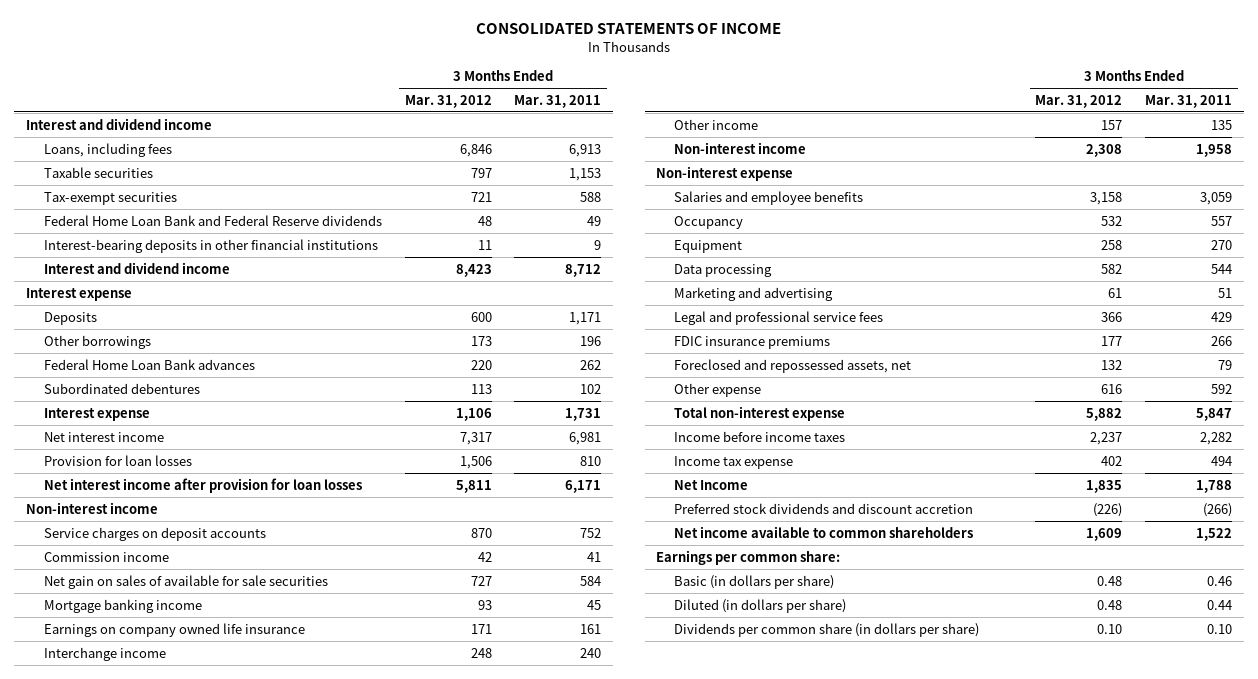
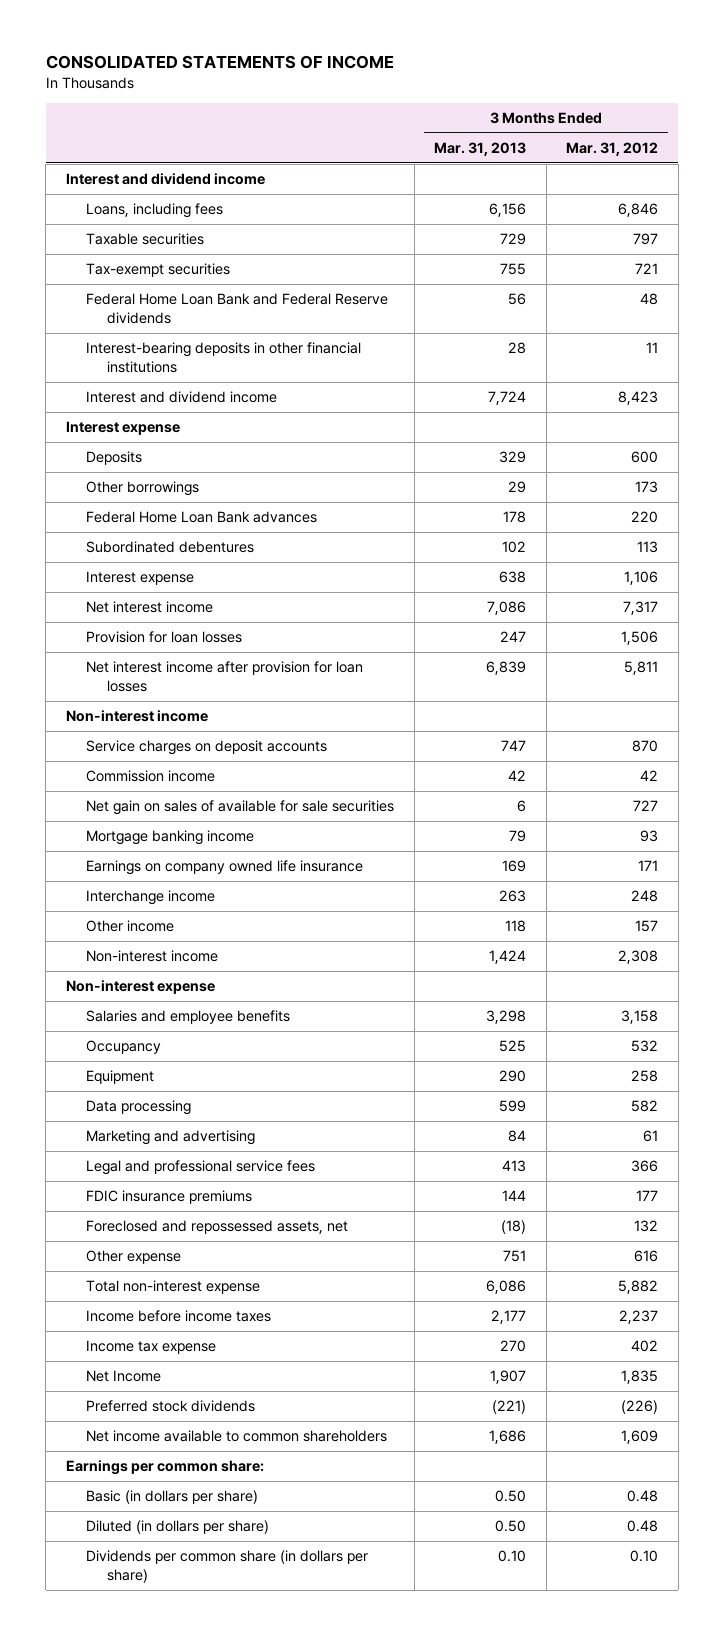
[514,94,602,108] Mar. 31, 2011 -> none
none -> [434,141,527,156] Mar. 31, 2013
[674,502,974,514] Preferred stock dividends and discount accretion -> [86,1400,256,1413] Preferred stock dividends

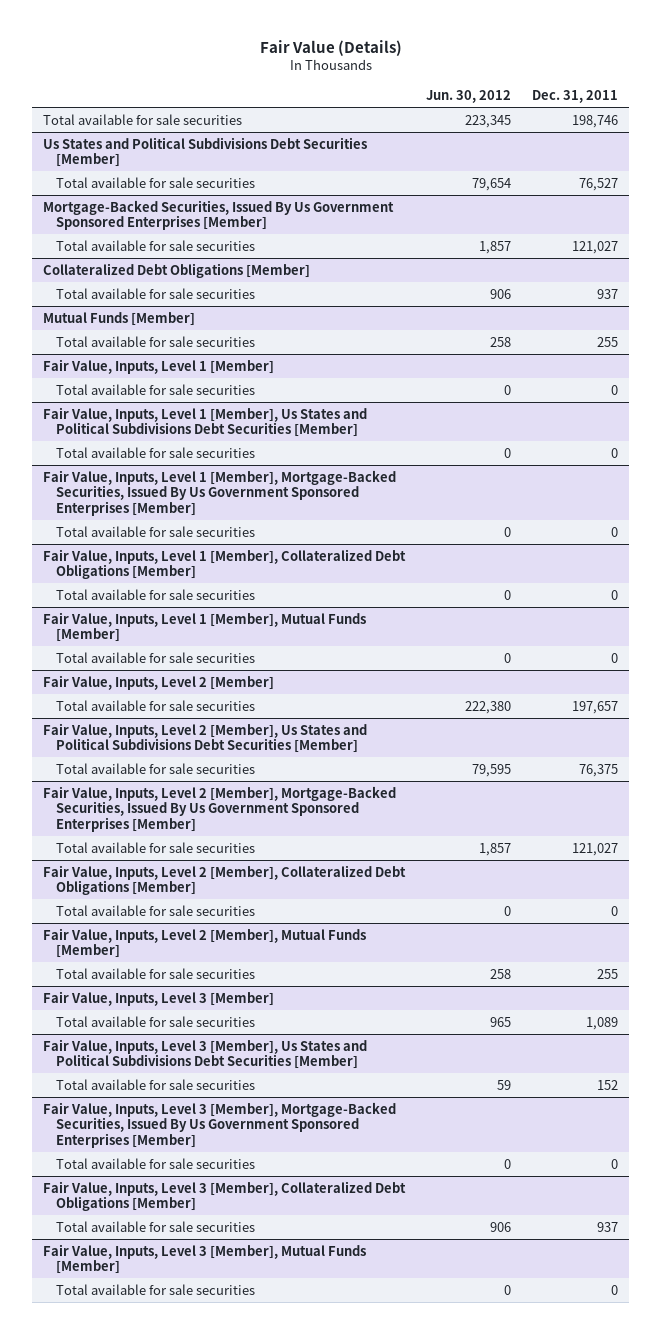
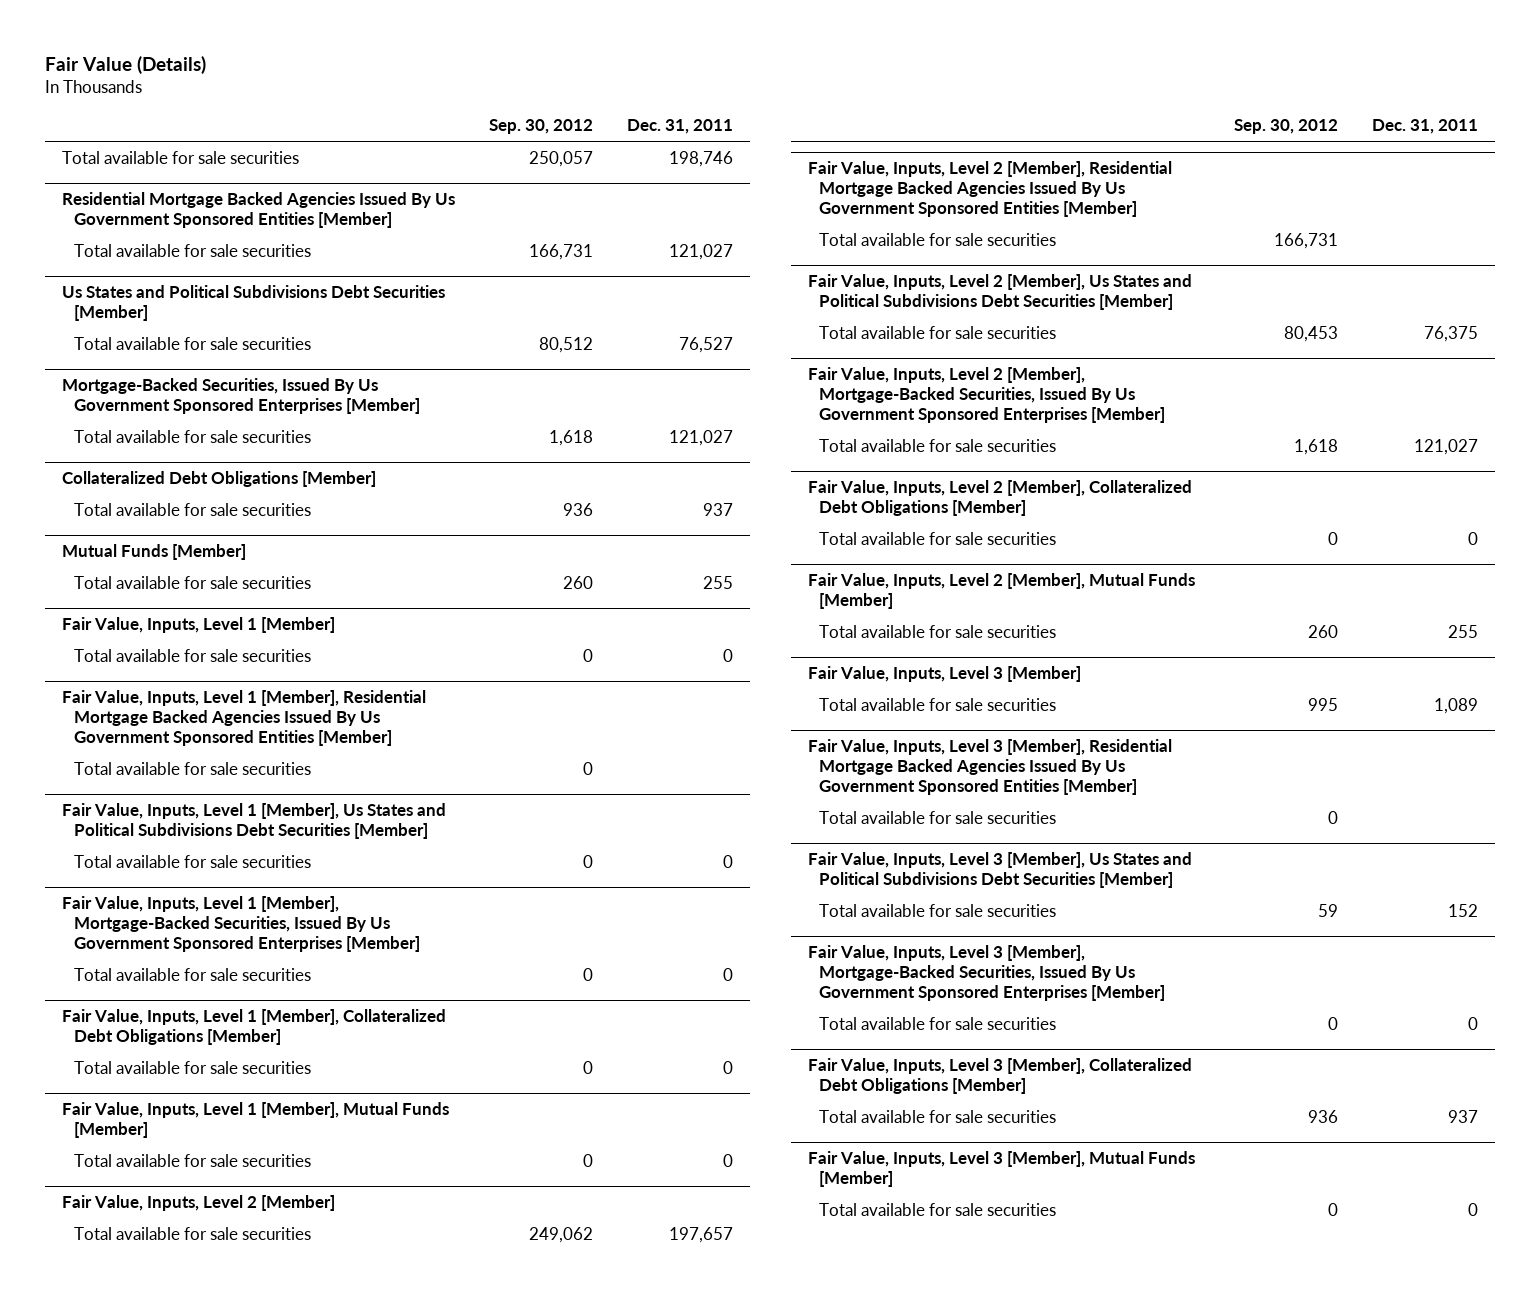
[426,89,512,103] Jun. 30, 2012 -> none
none -> [488,119,593,135] Sep. 30, 2012
none -> [62,191,456,229] Residential Mortgage Backed Agencies Issued By Us Government Sponsored Entities [Member]
none -> [73,243,311,257] Total available for sale securities
none -> [62,689,427,747] Fair Value, Inputs, Level 1 [Member], Residential Mortgage Backed Agencies Issued By Us Government Sponsored Entities [Member]
none -> [73,761,311,775] Total available for sale securities
none -> [807,160,1172,218] Fair Value, Inputs, Level 2 [Member], Residential Mortgage Backed Agencies Issued By Us Government Sponsored Entities [Member]
none -> [819,232,1057,246] Total available for sale securities
none -> [807,738,1172,796] Fair Value, Inputs, Level 3 [Member], Residential Mortgage Backed Agencies Issued By Us Government Sponsored Entities [Member]
none -> [819,810,1057,824] Total available for sale securities

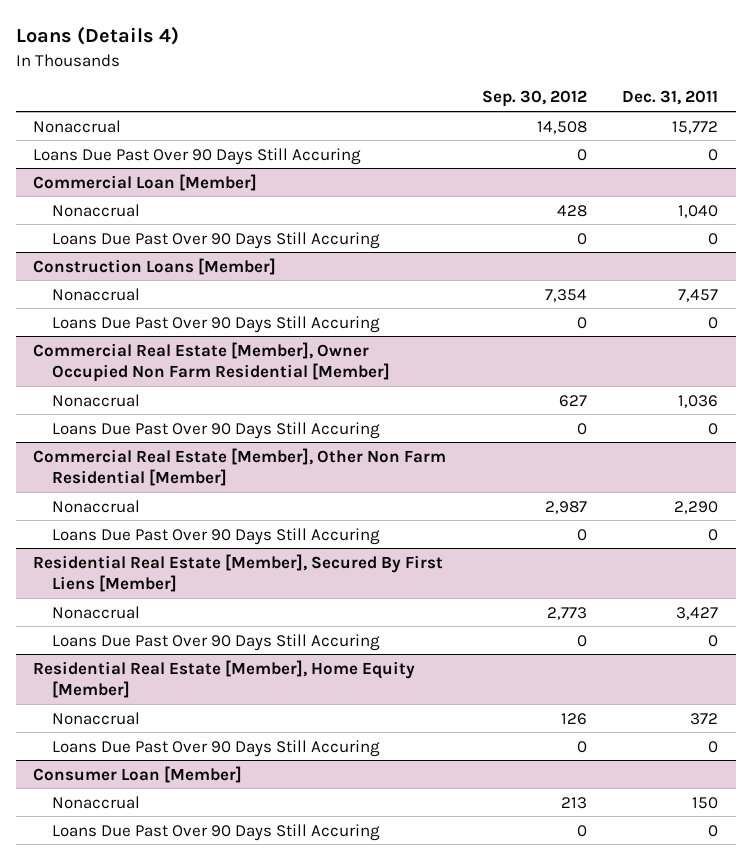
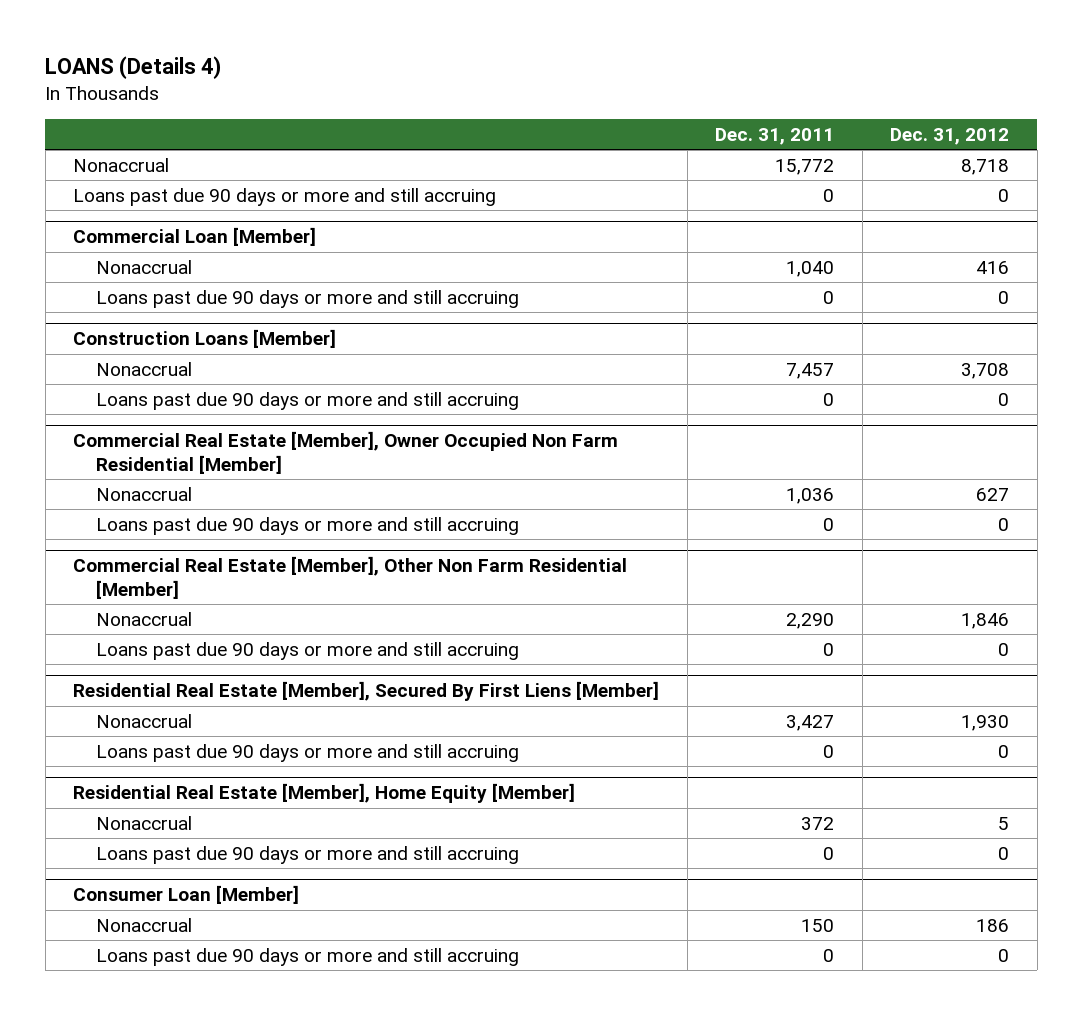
[15,26,179,46] Loans (Details 4) -> [45,56,222,80] LOANS (Details 4)
[481,90,587,108] Sep. 30, 2012 -> none
none -> [890,127,1010,145] Dec. 31, 2012
[33,147,362,165] Loans Due Past Over 90 Days Still Accuring -> [73,187,497,206] Loans past due 90 days or more and still accruing
[51,231,380,249] Loans Due Past Over 90 Days Still Accuring -> [96,289,520,308] Loans past due 90 days or more and still accruing
[51,315,380,333] Loans Due Past Over 90 Days Still Accuring -> [96,391,520,410] Loans past due 90 days or more and still accruing
[51,421,380,439] Loans Due Past Over 90 Days Still Accuring -> [96,516,520,535] Loans past due 90 days or more and still accruing
[51,527,380,545] Loans Due Past Over 90 Days Still Accuring -> [96,641,520,660] Loans past due 90 days or more and still accruing
[51,633,380,651] Loans Due Past Over 90 Days Still Accuring -> [96,743,520,762] Loans past due 90 days or more and still accruing
[51,739,380,757] Loans Due Past Over 90 Days Still Accuring -> [96,845,520,864] Loans past due 90 days or more and still accruing
[51,823,380,841] Loans Due Past Over 90 Days Still Accuring -> [96,947,520,966] Loans past due 90 days or more and still accruing

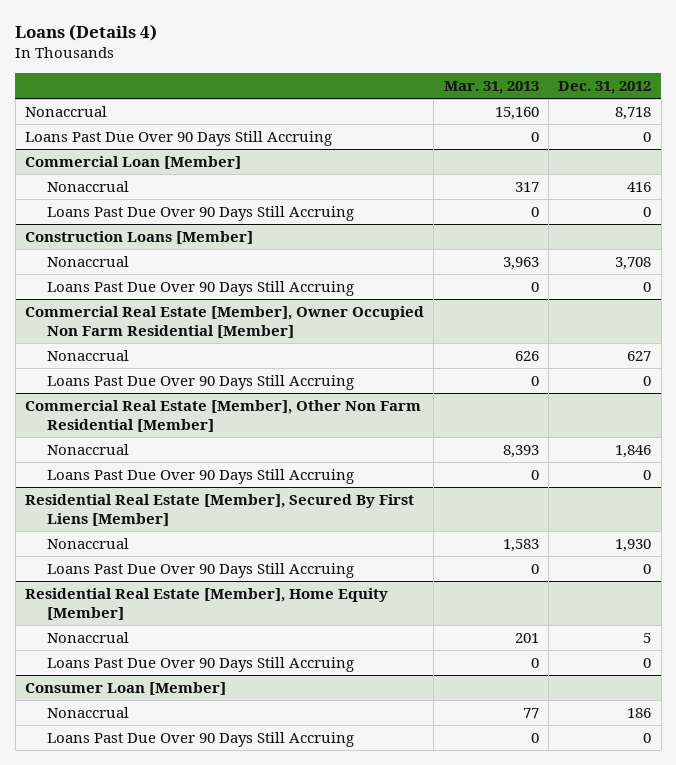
[45,56,222,80] LOANS (Details 4) -> [15,24,158,42] Loans (Details 4)
[715,127,835,145] Dec. 31, 2011 -> none
none -> [443,81,539,95] Mar. 31, 2013
[73,187,497,206] Loans past due 90 days or more and still accruing -> [24,130,332,146] Loans Past Due Over 90 Days Still Accruing
[96,289,520,308] Loans past due 90 days or more and still accruing -> [46,205,354,221] Loans Past Due Over 90 Days Still Accruing
[96,391,520,410] Loans past due 90 days or more and still accruing -> [46,280,354,296] Loans Past Due Over 90 Days Still Accruing
[96,516,520,535] Loans past due 90 days or more and still accruing -> [46,374,354,390] Loans Past Due Over 90 Days Still Accruing
[96,641,520,660] Loans past due 90 days or more and still accruing -> [46,468,354,484] Loans Past Due Over 90 Days Still Accruing
[96,743,520,762] Loans past due 90 days or more and still accruing -> [46,562,354,578] Loans Past Due Over 90 Days Still Accruing
[96,845,520,864] Loans past due 90 days or more and still accruing -> [46,656,354,672] Loans Past Due Over 90 Days Still Accruing
[96,947,520,966] Loans past due 90 days or more and still accruing -> [46,731,354,747] Loans Past Due Over 90 Days Still Accruing

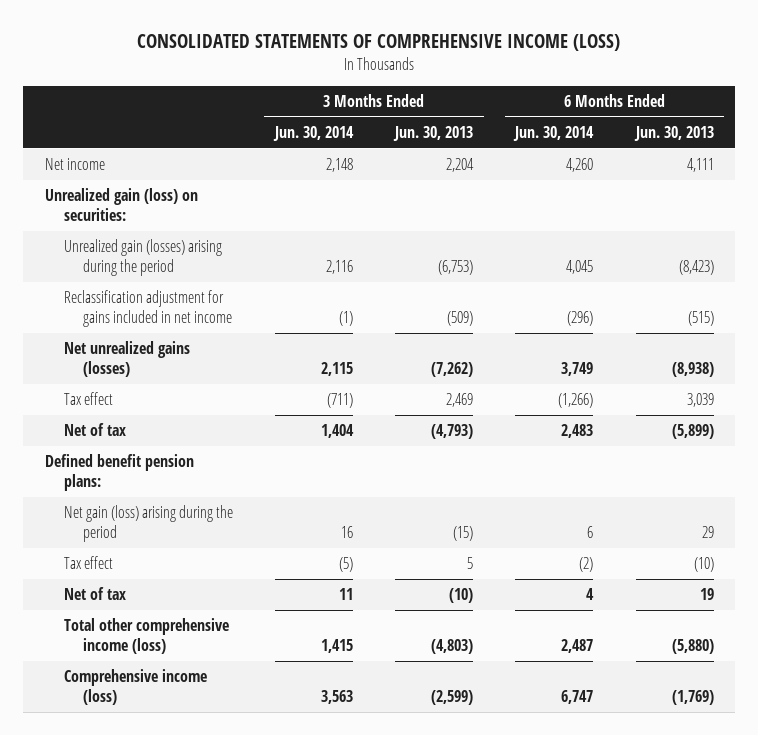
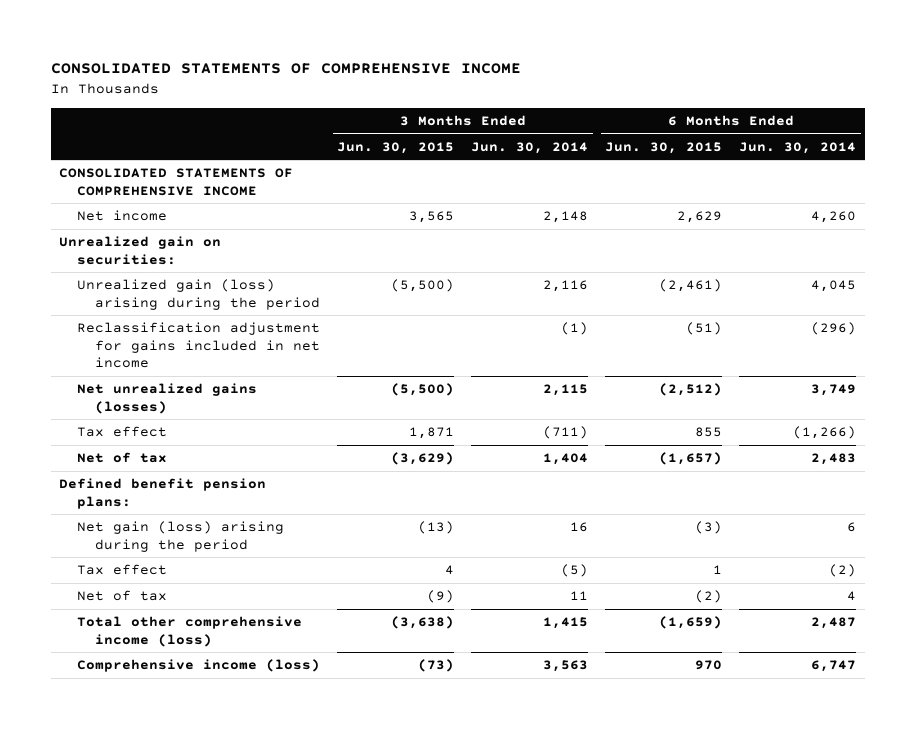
[137,34,621,52] CONSOLIDATED STATEMENTS OF COMPREHENSIVE INCOME (LOSS) -> [50,63,521,75] CONSOLIDATED STATEMENTS OF COMPREHENSIVE INCOME
[393,125,474,141] Jun. 30, 2013 -> none
[633,125,714,141] Jun. 30, 2013 -> none
none -> [337,141,455,154] Jun. 30, 2015
none -> [605,141,723,154] Jun. 30, 2015
none -> [59,168,294,196] CONSOLIDATED STATEMENTS OF COMPREHENSIVE INCOME
[44,188,198,222] Unrealized gain (loss) on securities: -> [59,236,222,265] Unrealized gain on securities:
[63,239,222,277] Unrealized gain (losses) arising during the period -> [77,279,321,310] Unrealized gain (loss) arising during the period

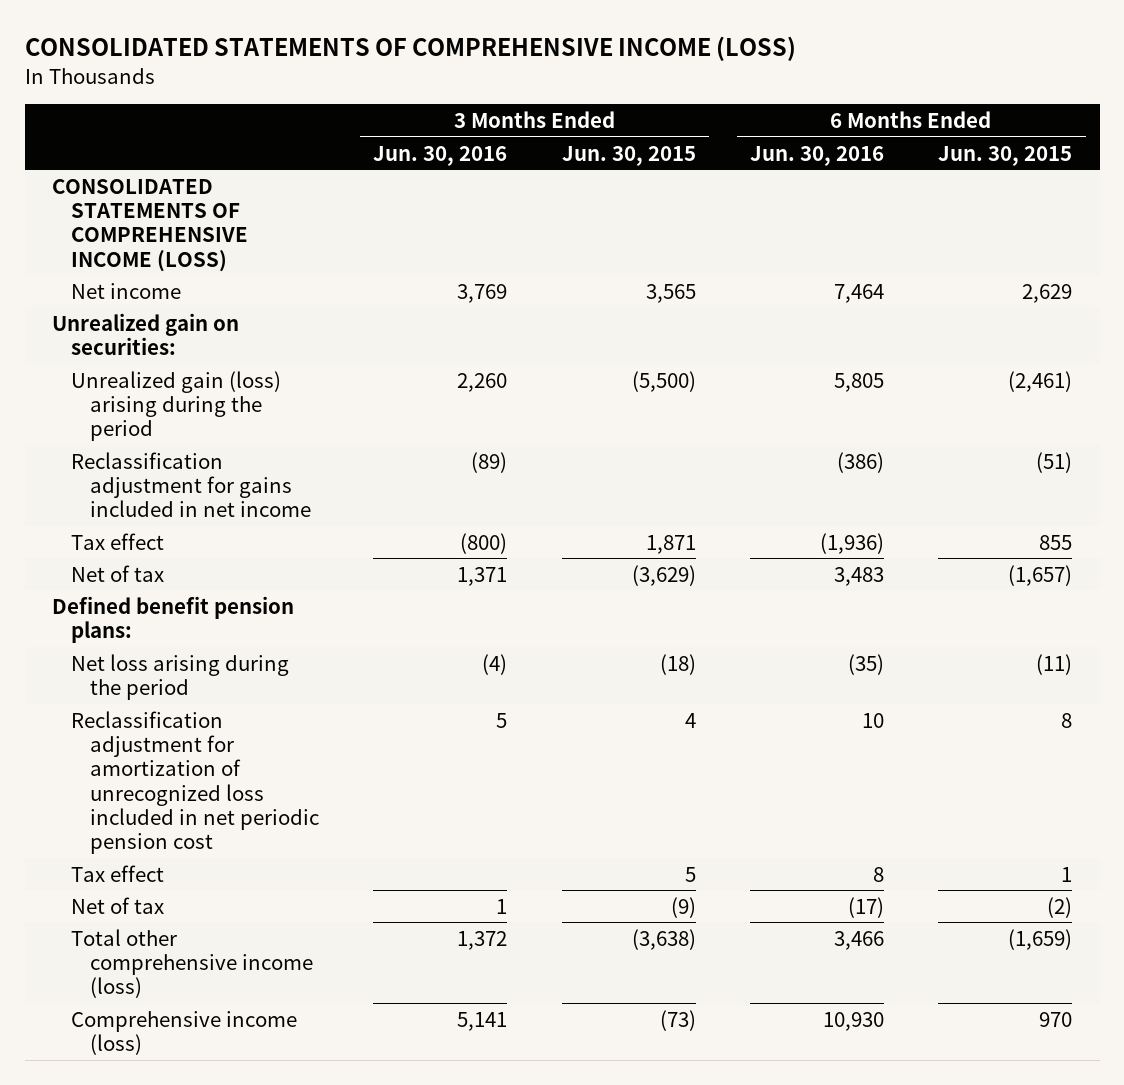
[50,63,521,75] CONSOLIDATED STATEMENTS OF COMPREHENSIVE INCOME -> [24,36,796,62] CONSOLIDATED STATEMENTS OF COMPREHENSIVE INCOME (LOSS)
[471,141,589,154] Jun. 30, 2014 -> none
[739,141,857,154] Jun. 30, 2014 -> none
none -> [373,145,508,166] Jun. 30, 2016
none -> [750,145,885,166] Jun. 30, 2016
[59,168,294,196] CONSOLIDATED STATEMENTS OF COMPREHENSIVE INCOME -> [51,178,248,272] CONSOLIDATED STATEMENTS OF COMPREHENSIVE INCOME (LOSS)
[77,383,258,414] Net unrealized gains (losses) -> none
[77,521,285,552] Net gain (loss) arising during the period -> [70,653,289,701] Net loss arising during the period
[418,521,455,535] (13) -> [659,653,696,675] (18)
[695,521,723,535] (3) -> [1036,653,1073,675] (11)
none -> [70,710,320,855] Reclassification adjustment for amortization of unrecognized loss included in net periodic pension cost
[445,565,455,576] 4 -> [684,866,696,882] 5

